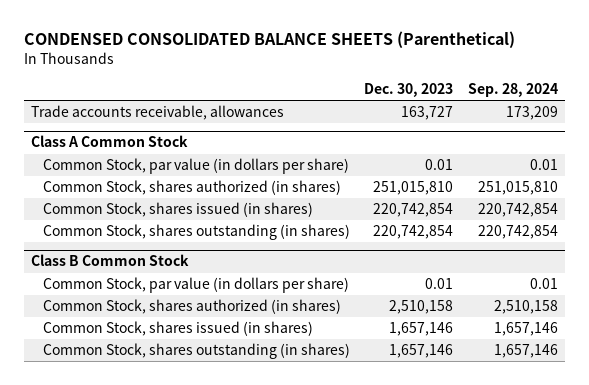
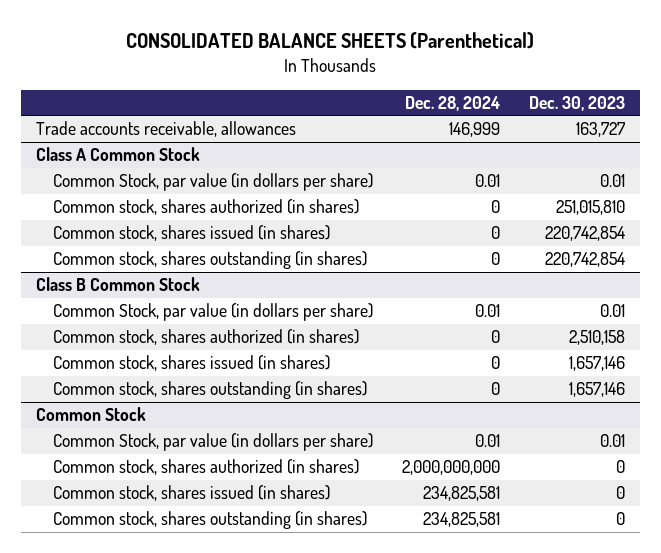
[23,31,515,49] CONDENSED CONSOLIDATED BALANCE SHEETS (Parenthetical) -> [126,32,535,50] CONSOLIDATED BALANCE SHEETS (Parenthetical)
[467,82,558,97] Sep. 28, 2024 -> none
none -> [405,95,501,111] Dec. 28, 2024
[42,180,341,196] Common Stock, shares authorized (in shares) -> [52,199,359,216] Common stock, shares authorized (in shares)
[42,202,313,218] Common Stock, shares issued (in shares) -> [52,225,330,242] Common stock, shares issued (in shares)
[42,224,350,241] Common Stock, shares outstanding (in shares) -> [52,251,367,270] Common stock, shares outstanding (in shares)
[42,299,341,315] Common Stock, shares authorized (in shares) -> [52,329,359,346] Common stock, shares authorized (in shares)
[42,321,313,337] Common Stock, shares issued (in shares) -> [52,355,330,372] Common stock, shares issued (in shares)
[42,343,350,360] Common Stock, shares outstanding (in shares) -> [52,381,367,400] Common stock, shares outstanding (in shares)
none -> [35,407,146,422] Common Stock
none -> [52,433,373,452] Common Stock, par value (in dollars per share)
none -> [52,459,359,476] Common stock, shares authorized (in shares)
none -> [52,485,330,502] Common stock, shares issued (in shares)
none -> [52,511,367,530] Common stock, shares outstanding (in shares)

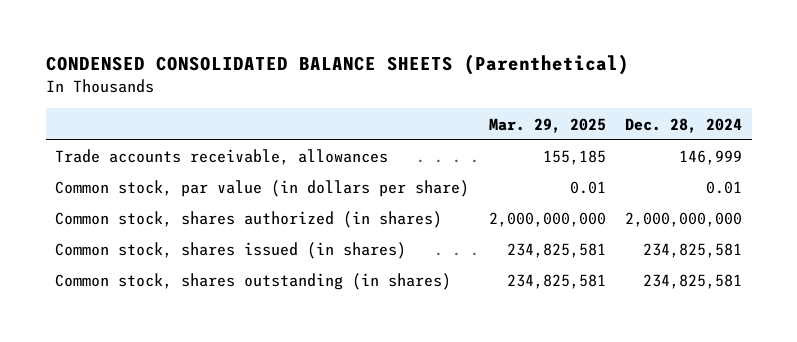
[126,32,535,50] CONSOLIDATED BALANCE SHEETS (Parenthetical) -> [45,54,629,76] CONDENSED CONSOLIDATED BALANCE SHEETS (Parenthetical)
[529,95,626,111] Dec. 30, 2023 -> none
none -> [488,117,606,133] Mar. 29, 2025
[35,147,200,162] Class A Common Stock -> none
[52,199,359,216] Common stock, shares authorized (in shares) -> none
[52,225,330,242] Common stock, shares issued (in shares) -> none
[52,251,367,270] Common stock, shares outstanding (in shares) -> none
[35,277,200,292] Class B Common Stock -> none
[52,303,373,322] Common Stock, par value (in dollars per share) -> none
[52,329,359,346] Common stock, shares authorized (in shares) -> none
[52,355,330,372] Common stock, shares issued (in shares) -> none
[52,381,367,400] Common stock, shares outstanding (in shares) -> none
[35,407,146,422] Common Stock -> none
[52,433,373,452] Common Stock, par value (in dollars per share) -> none
[52,173,373,192] Common Stock, par value (in dollars per share) -> [55,180,470,198] Common stock, par value (in dollars per share)

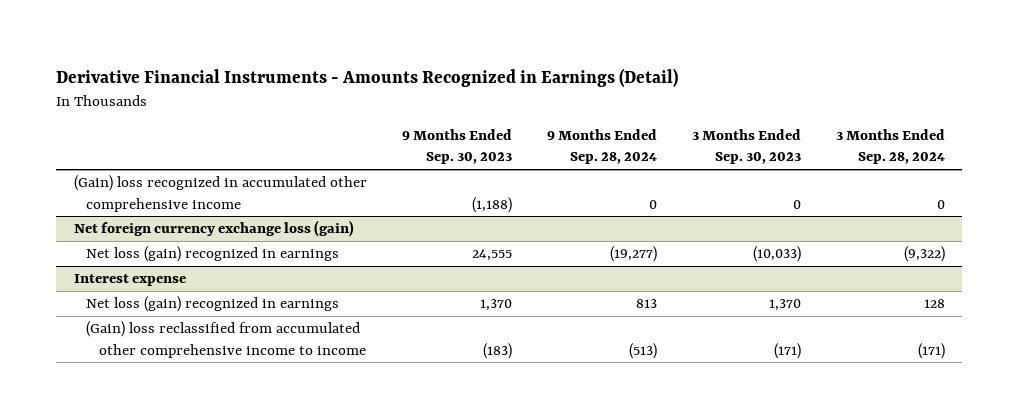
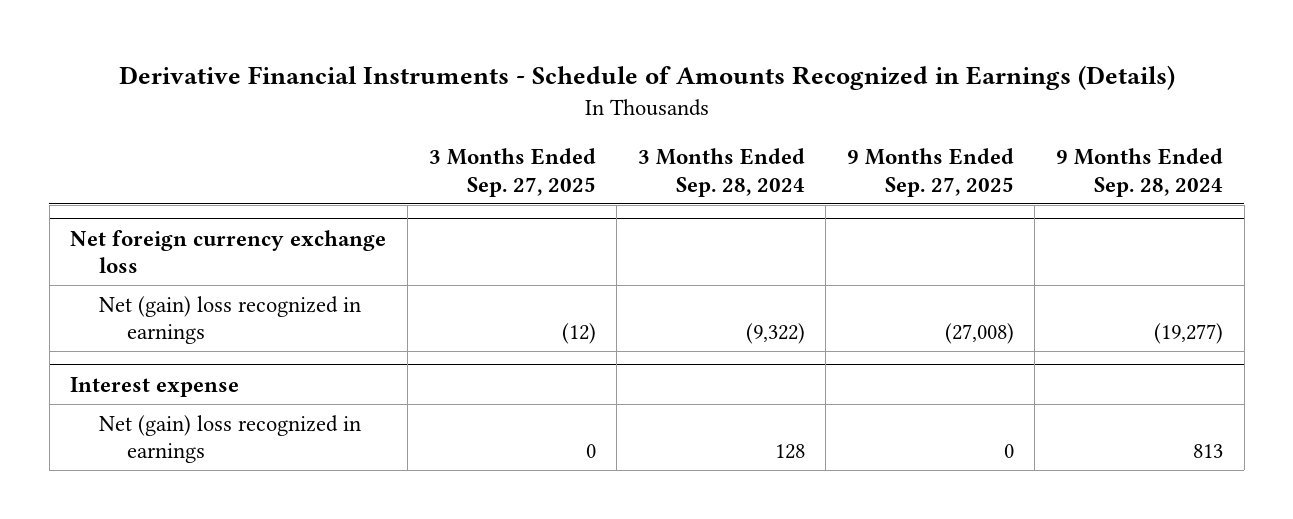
[56,67,679,87] Derivative Financial Instruments - Amounts Recognized in Earnings (Detail) -> [118,65,1175,91] Derivative Financial Instruments - Schedule of Amounts Recognized in Earnings (Details)
[401,129,512,165] 9 Months Ended Sep. 30, 2023 -> none
[691,129,801,165] 3 Months Ended Sep. 30, 2023 -> none
none -> [428,148,596,197] 3 Months Ended Sep. 27, 2025
none -> [846,148,1014,197] 9 Months Ended Sep. 27, 2025
[73,175,367,212] (Gain) loss recognized in accumulated other comprehensive income -> none
[73,220,354,238] Net foreign currency exchange loss (gain) -> [70,229,387,273] Net foreign currency exchange loss
[86,246,340,263] Net loss (gain) recognized in earnings -> [98,295,361,345] Net (gain) loss recognized in earnings
[86,321,367,358] (Gain) loss reclassified from accumulated other comprehensive income to income -> none
[86,296,340,313] Net loss (gain) recognized in earnings -> [98,414,361,464] Net (gain) loss recognized in earnings

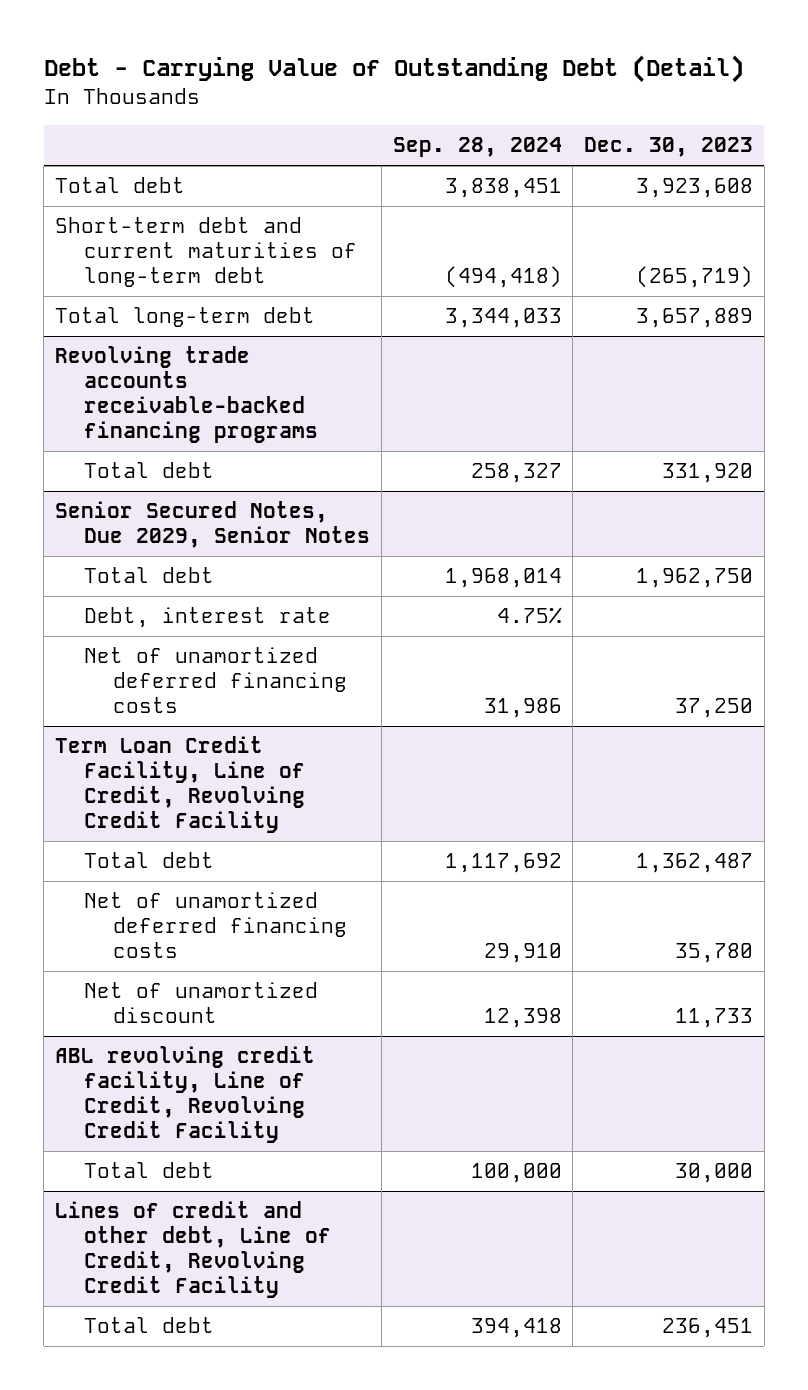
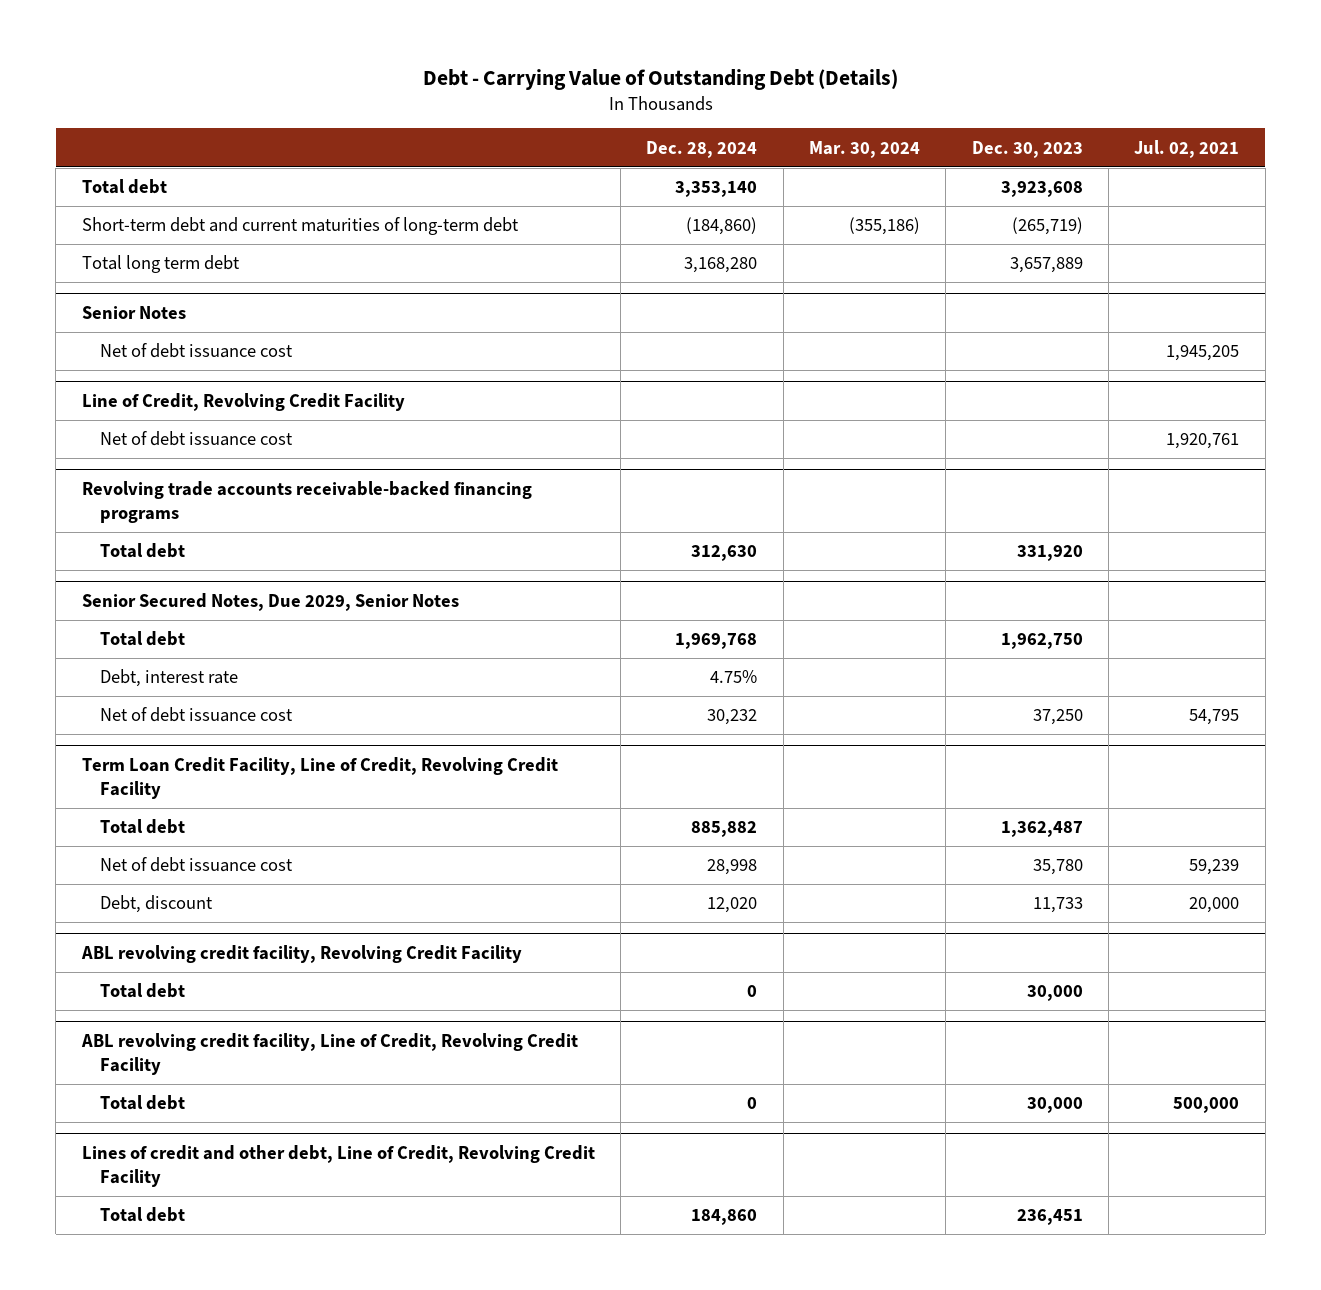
[43,55,744,84] Debt - Carrying Value of Outstanding Debt (Detail) -> [422,68,898,90] Debt - Carrying Value of Outstanding Debt (Details)
[392,137,562,158] Sep. 28, 2024 -> none
none -> [646,140,758,158] Dec. 28, 2024
none -> [809,140,921,158] Mar. 30, 2024
none -> [1134,139,1240,158] Jul. 02, 2021
[54,307,315,328] Total long-term debt -> [81,255,240,274] Total long term debt
none -> [81,306,186,320] Senior Notes
none -> [100,343,294,359] Net of debt issuance cost
none -> [81,393,405,412] Line of Credit, Revolving Credit Facility
none -> [100,431,294,447] Net of debt issuance cost
[84,647,348,714] Net of unamortized deferred financing costs -> [100,707,294,723] Net of debt issuance cost
[84,892,348,959] Net of unamortized deferred financing costs -> [100,857,294,873] Net of debt issuance cost
[84,982,319,1024] Net of unamortized discount -> [100,895,214,914] Debt, discount
none -> [80,945,522,964] ABL revolving credit facility, Revolving Credit Facility
none -> [100,983,186,999] Total debt

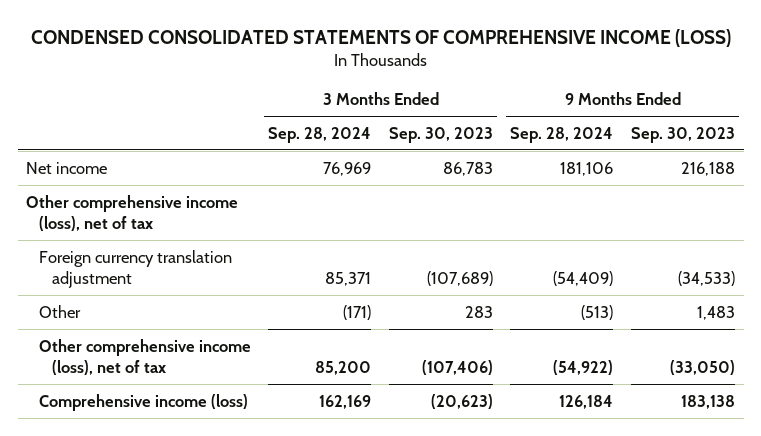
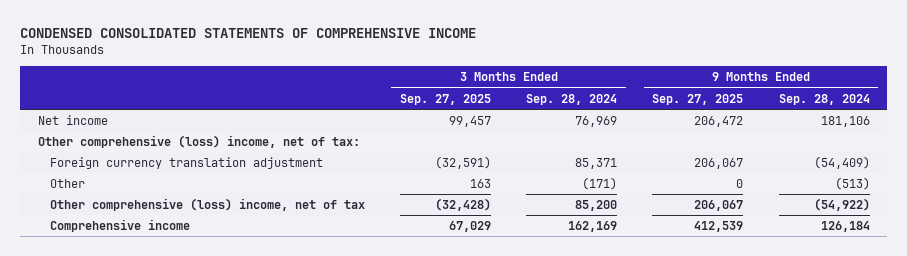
[30,28,731,47] CONDENSED CONSOLIDATED STATEMENTS OF COMPREHENSIVE INCOME (LOSS) -> [19,28,476,39] CONDENSED CONSOLIDATED STATEMENTS OF COMPREHENSIVE INCOME
[388,126,493,143] Sep. 30, 2023 -> none
[630,126,735,143] Sep. 30, 2023 -> none
none -> [399,93,491,105] Sep. 27, 2025
none -> [652,93,744,105] Sep. 27, 2025
[26,194,239,231] Other comprehensive income (loss), net of tax -> [37,135,360,149] Other comprehensive (loss) income, net of tax:
[39,338,252,375] Other comprehensive income (loss), net of tax -> [49,198,365,212] Other comprehensive (loss) income, net of tax
[39,393,249,411] Comprehensive income (loss) -> [49,219,190,233] Comprehensive income

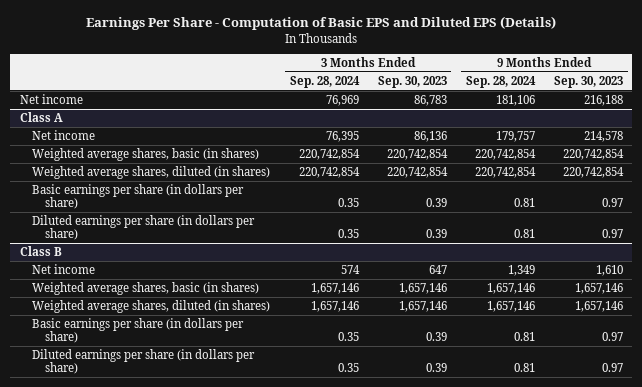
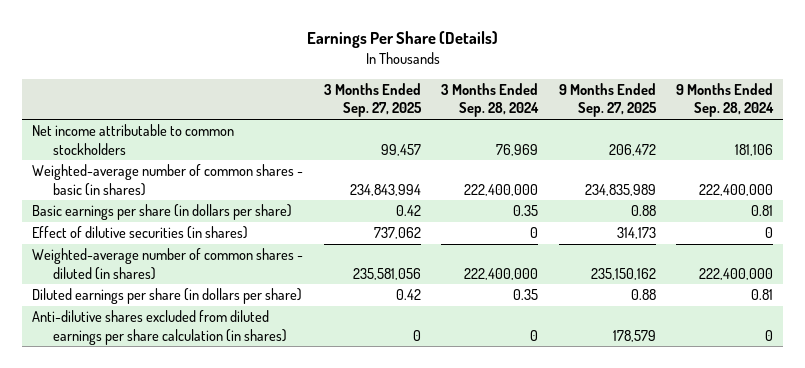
[86,16,557,31] Earnings Per Share - Computation of Basic EPS and Diluted EPS (Details) -> [306,31,498,49] Earnings Per Share (Details)
[377,76,447,89] Sep. 30, 2023 -> none
[553,76,623,89] Sep. 30, 2023 -> none
none -> [323,82,422,118] 3 Months Ended Sep. 27, 2025
none -> [558,82,657,118] 9 Months Ended Sep. 27, 2025
[19,112,63,123] Class A -> none
[32,130,96,141] Net income -> none
[32,166,271,180] Weighted average shares, diluted (in shares) -> none
[32,184,245,210] Basic earnings per share (in dollars per share) -> none
[32,215,256,241] Diluted earnings per share (in dollars per share) -> none
[19,246,62,257] Class B -> none
[32,264,96,275] Net income -> none
[32,282,260,296] Weighted average shares, basic (in shares) -> none
[32,300,271,314] Weighted average shares, diluted (in shares) -> none
[19,94,83,105] Net income -> [32,124,235,155] Net income attributable to common stockholders
[32,148,260,162] Weighted average shares, basic (in shares) -> [32,164,304,196] Weighted-average number of common shares - basic (in shares)
[298,149,360,161] 220,742,854 -> [464,183,539,196] 222,400,000
[474,149,536,161] 220,742,854 -> [699,183,774,196] 222,400,000
none -> [32,226,249,240] Effect of dilutive securities (in shares)
none -> [32,248,304,280] Weighted-average number of common shares - diluted (in shares)
none -> [32,310,288,345] Anti-dilutive shares excluded from diluted earnings per share calculation (in shares)

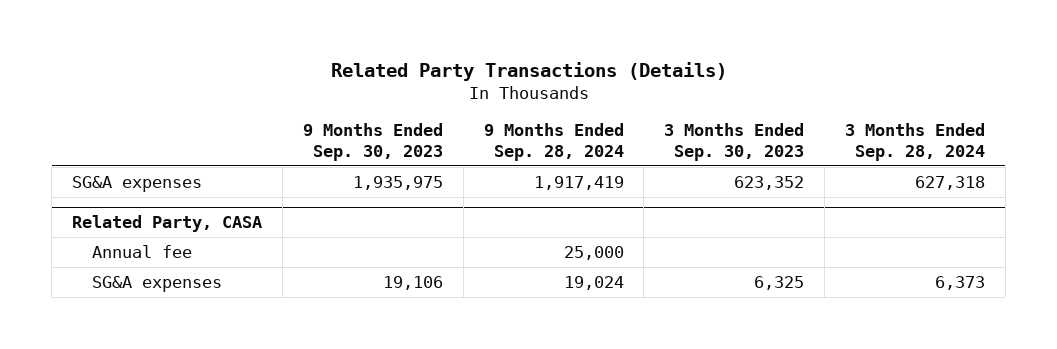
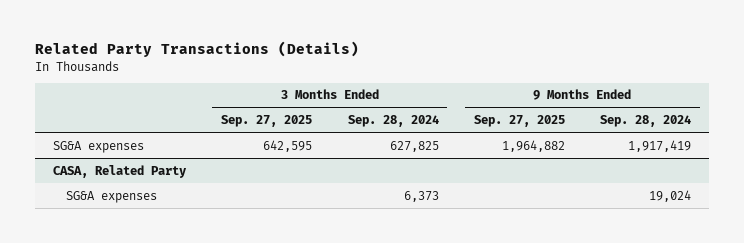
[302,123,443,162] 9 Months Ended Sep. 30, 2023 -> none
[664,123,805,162] 3 Months Ended Sep. 30, 2023 -> none
none -> [221,115,313,128] Sep. 27, 2025
none -> [473,115,565,128] Sep. 27, 2025
[92,244,193,258] Annual fee -> none
[914,175,985,190] 627,318 -> [389,140,439,152] 627,825
[72,215,263,233] Related Party, CASA -> [52,164,187,178] CASA, Related Party

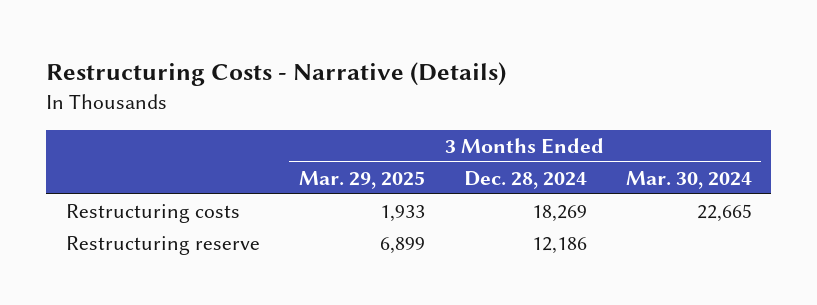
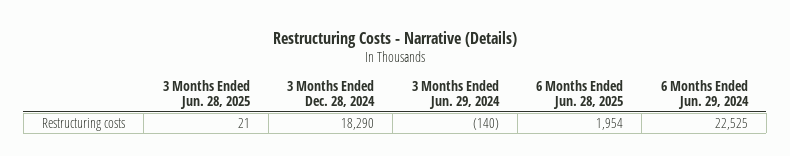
[298,170,425,189] Mar. 29, 2025 -> none
[625,170,752,189] Mar. 30, 2024 -> none
none -> [162,79,250,110] 3 Months Ended Jun. 28, 2025
none -> [411,79,500,110] 3 Months Ended Jun. 29, 2024
none -> [536,79,624,110] 6 Months Ended Jun. 28, 2025
none -> [660,79,749,110] 6 Months Ended Jun. 29, 2024
[65,235,260,255] Restructuring reserve -> none
[531,204,587,222] 18,269 -> [341,117,375,130] 18,290

